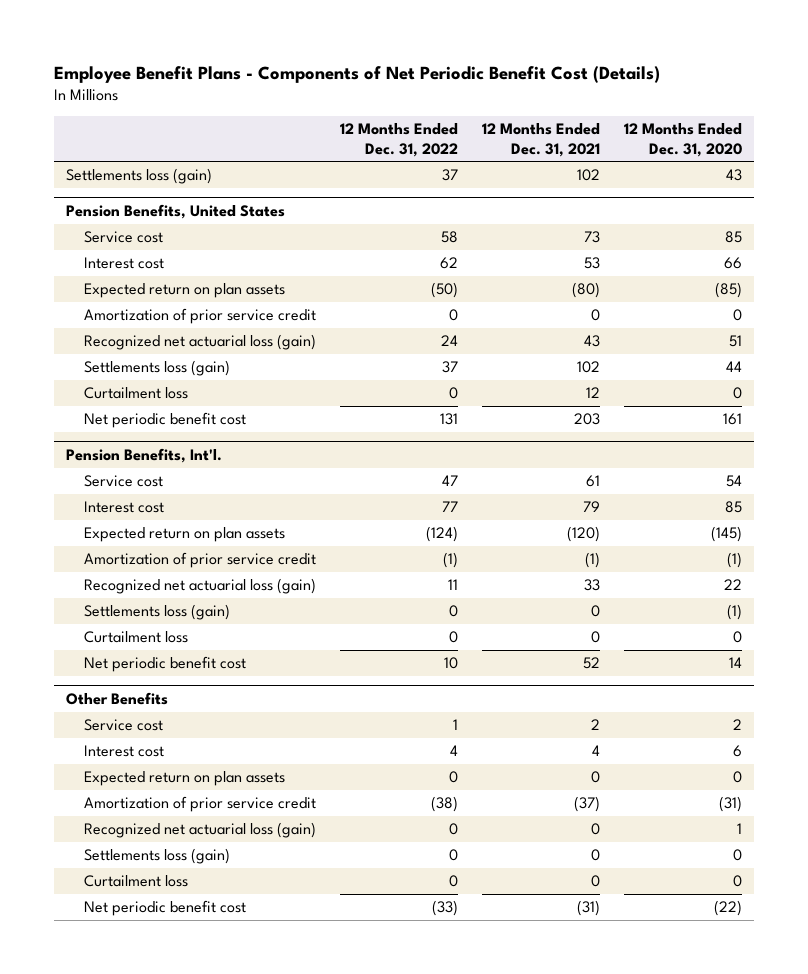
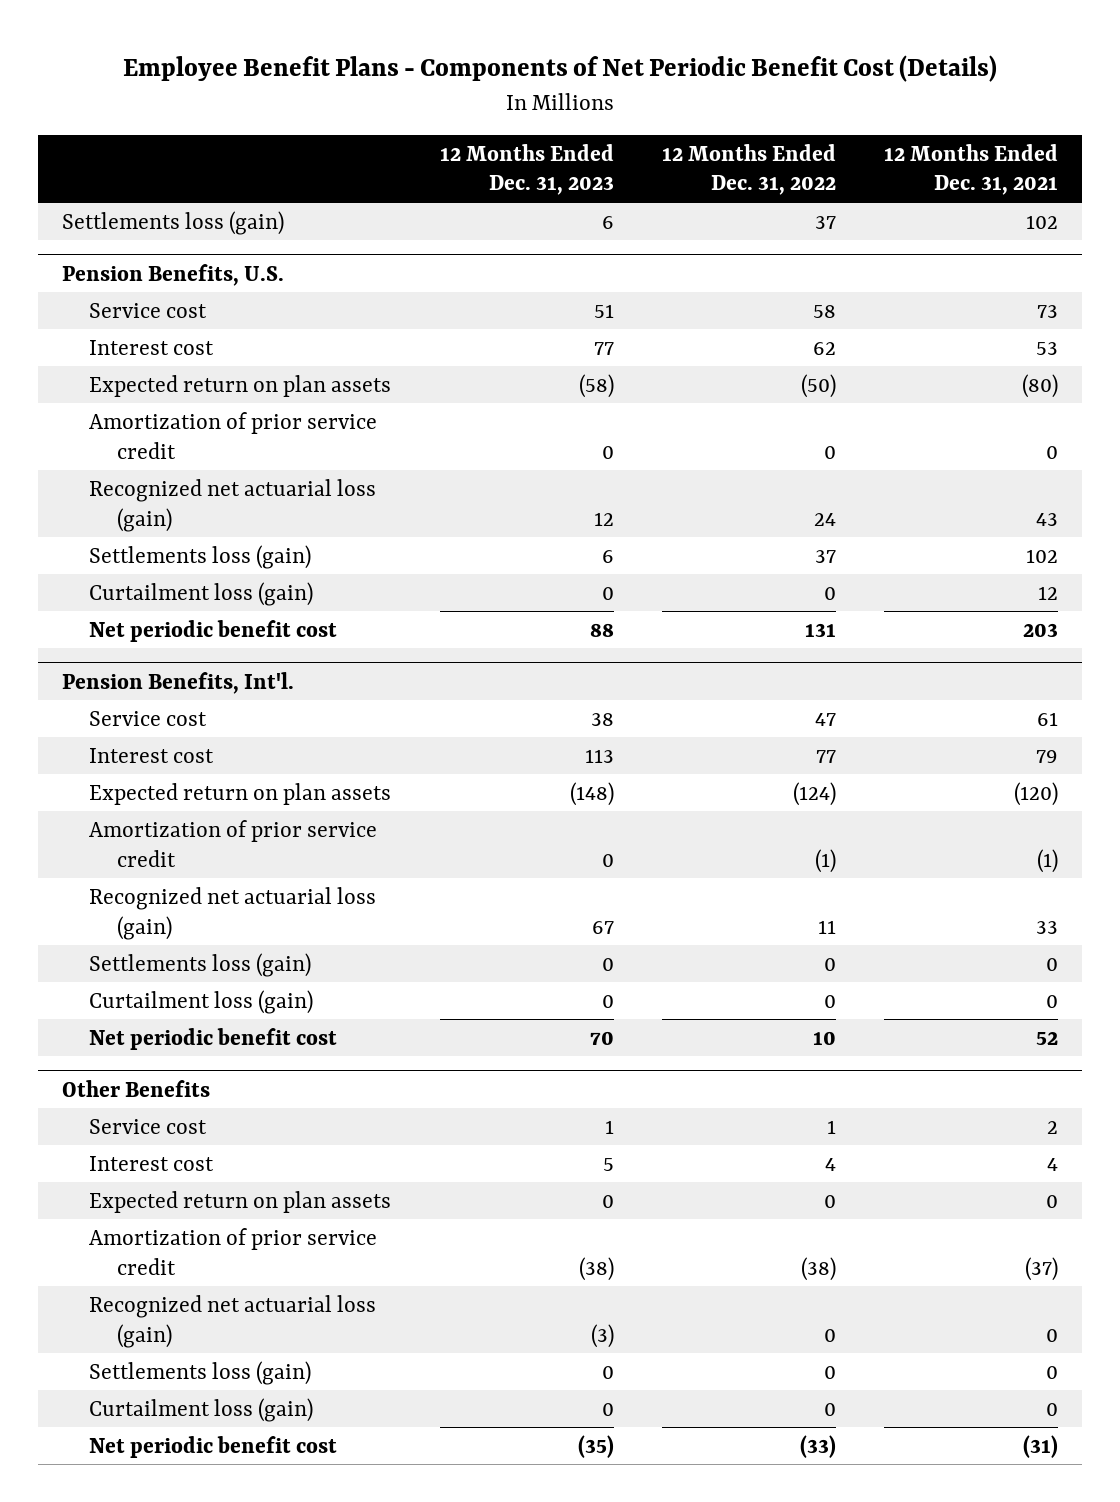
[624,123,743,157] 12 Months Ended Dec. 31, 2020 -> none
none -> [439,143,614,196] 12 Months Ended Dec. 31, 2023
[65,203,285,219] Pension Benefits, United States -> none
none -> [61,263,284,286] Pension Benefits, U.S.
[83,387,188,400] Curtailment loss -> [89,581,314,606] Curtailment loss (gain)
[83,631,188,644] Curtailment loss -> [89,989,314,1014] Curtailment loss (gain)
[83,875,188,888] Curtailment loss -> [89,1397,314,1422] Curtailment loss (gain)

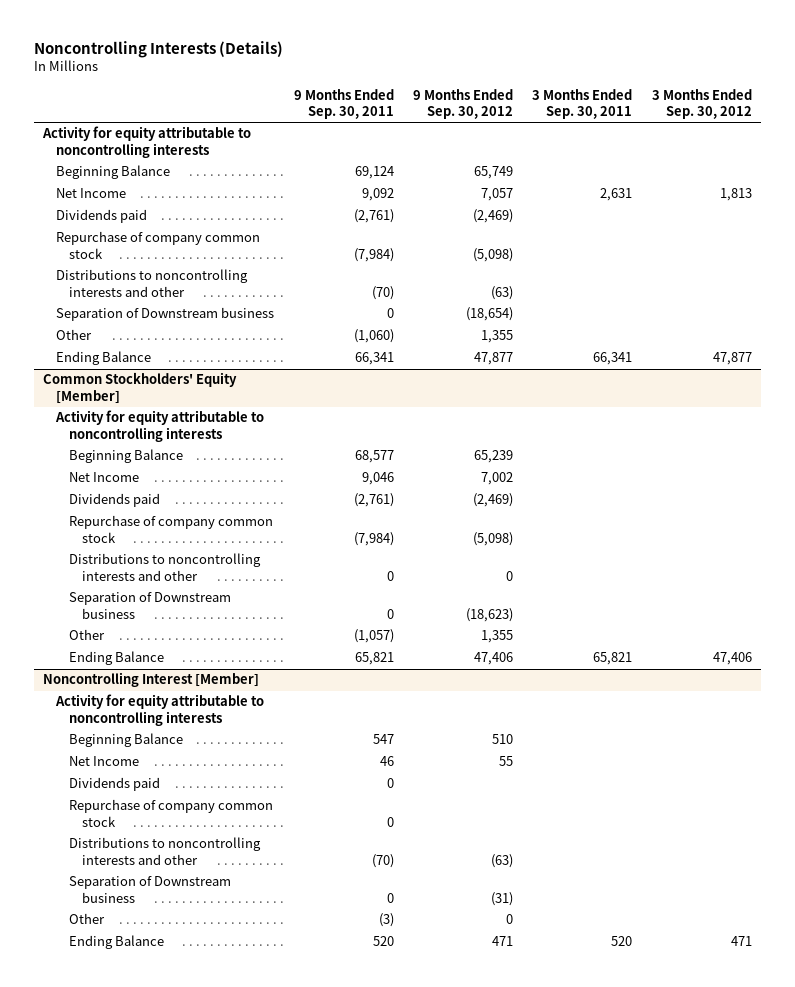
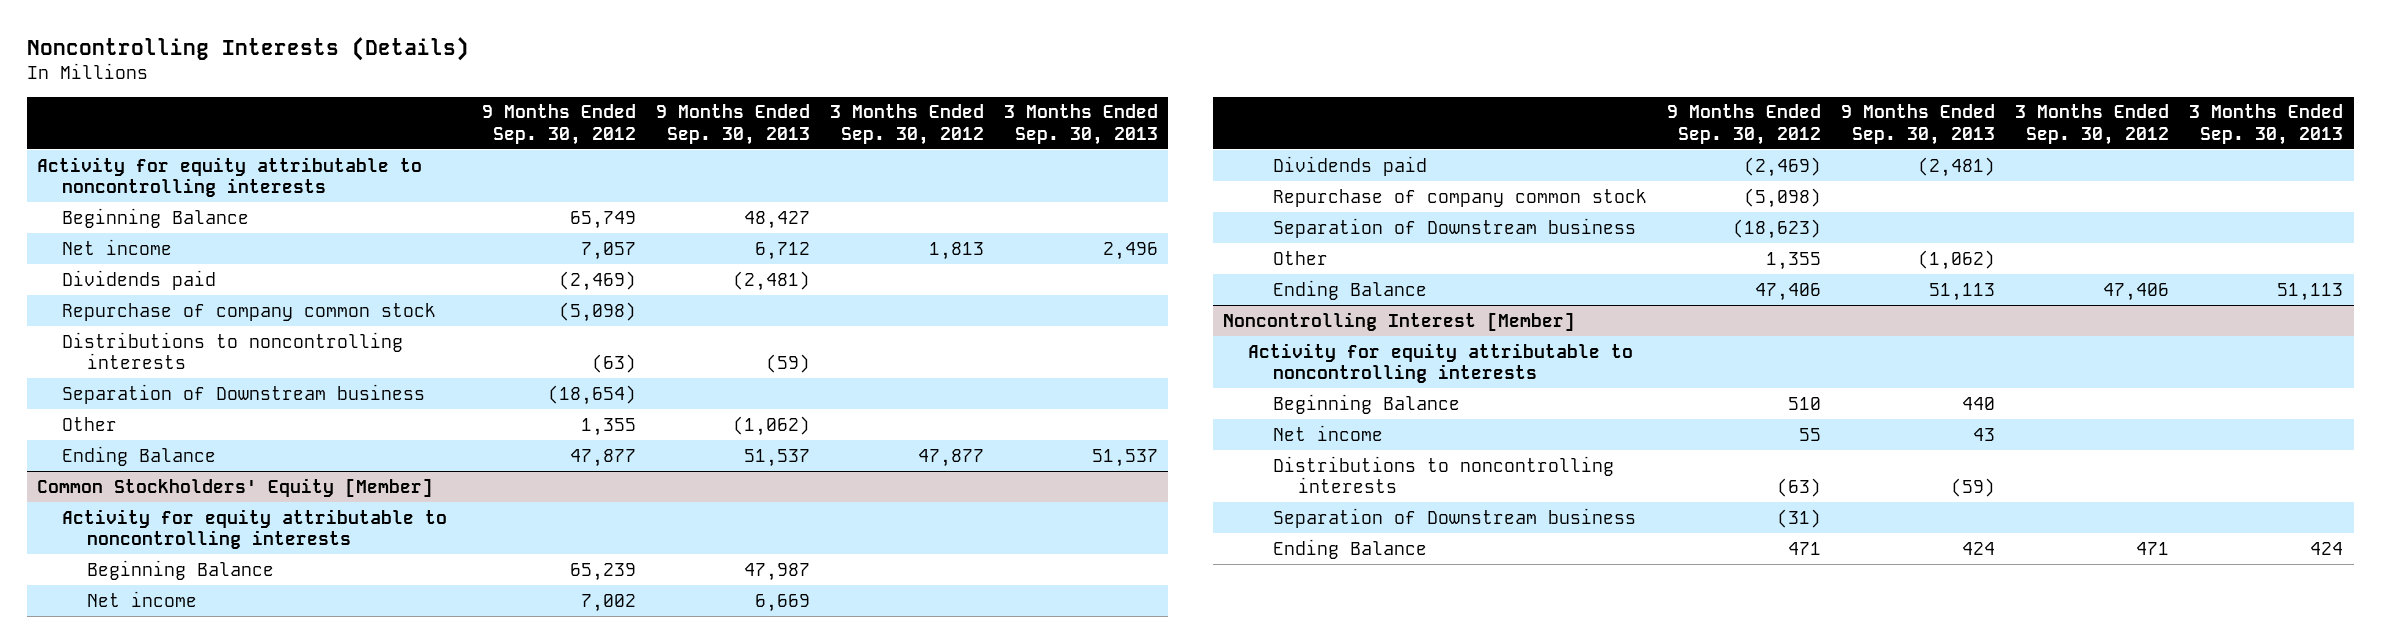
[293,88,394,120] 9 Months Ended Sep. 30, 2011 -> none
[532,88,633,120] 3 Months Ended Sep. 30, 2011 -> none
none -> [655,104,810,145] 9 Months Ended Sep. 30, 2013
none -> [1004,104,1159,145] 3 Months Ended Sep. 30, 2013
[56,188,127,199] Net Income -> [62,238,173,255] Net income
[56,269,249,298] Distributions to noncontrolling interests and other -> [62,331,404,369] Distributions to noncontrolling interests
[69,472,140,483] Net Income -> [87,590,198,607] Net income
[69,553,262,582] Distributions to noncontrolling interests and other -> none
[69,777,161,792] Dividends paid -> none
[69,799,274,828] Repurchase of company common stock -> none
[69,756,140,767] Net Income -> [1272,424,1383,441] Net income
[69,837,262,866] Distributions to noncontrolling interests and other -> [1272,455,1614,493] Distributions to noncontrolling interests
[69,913,106,925] Other -> none

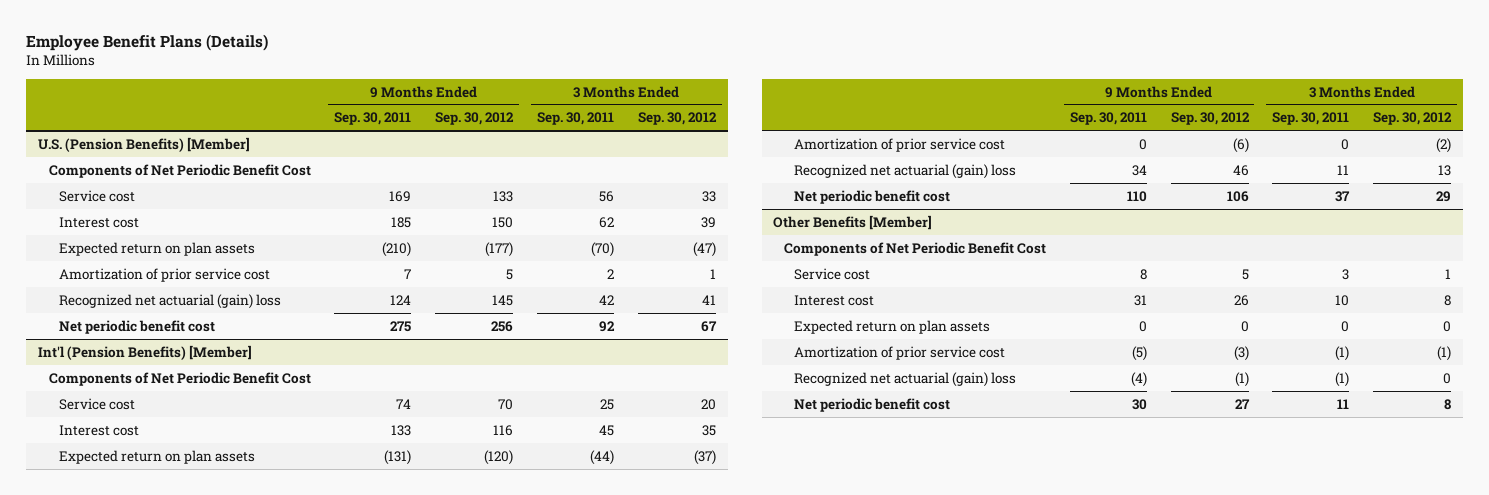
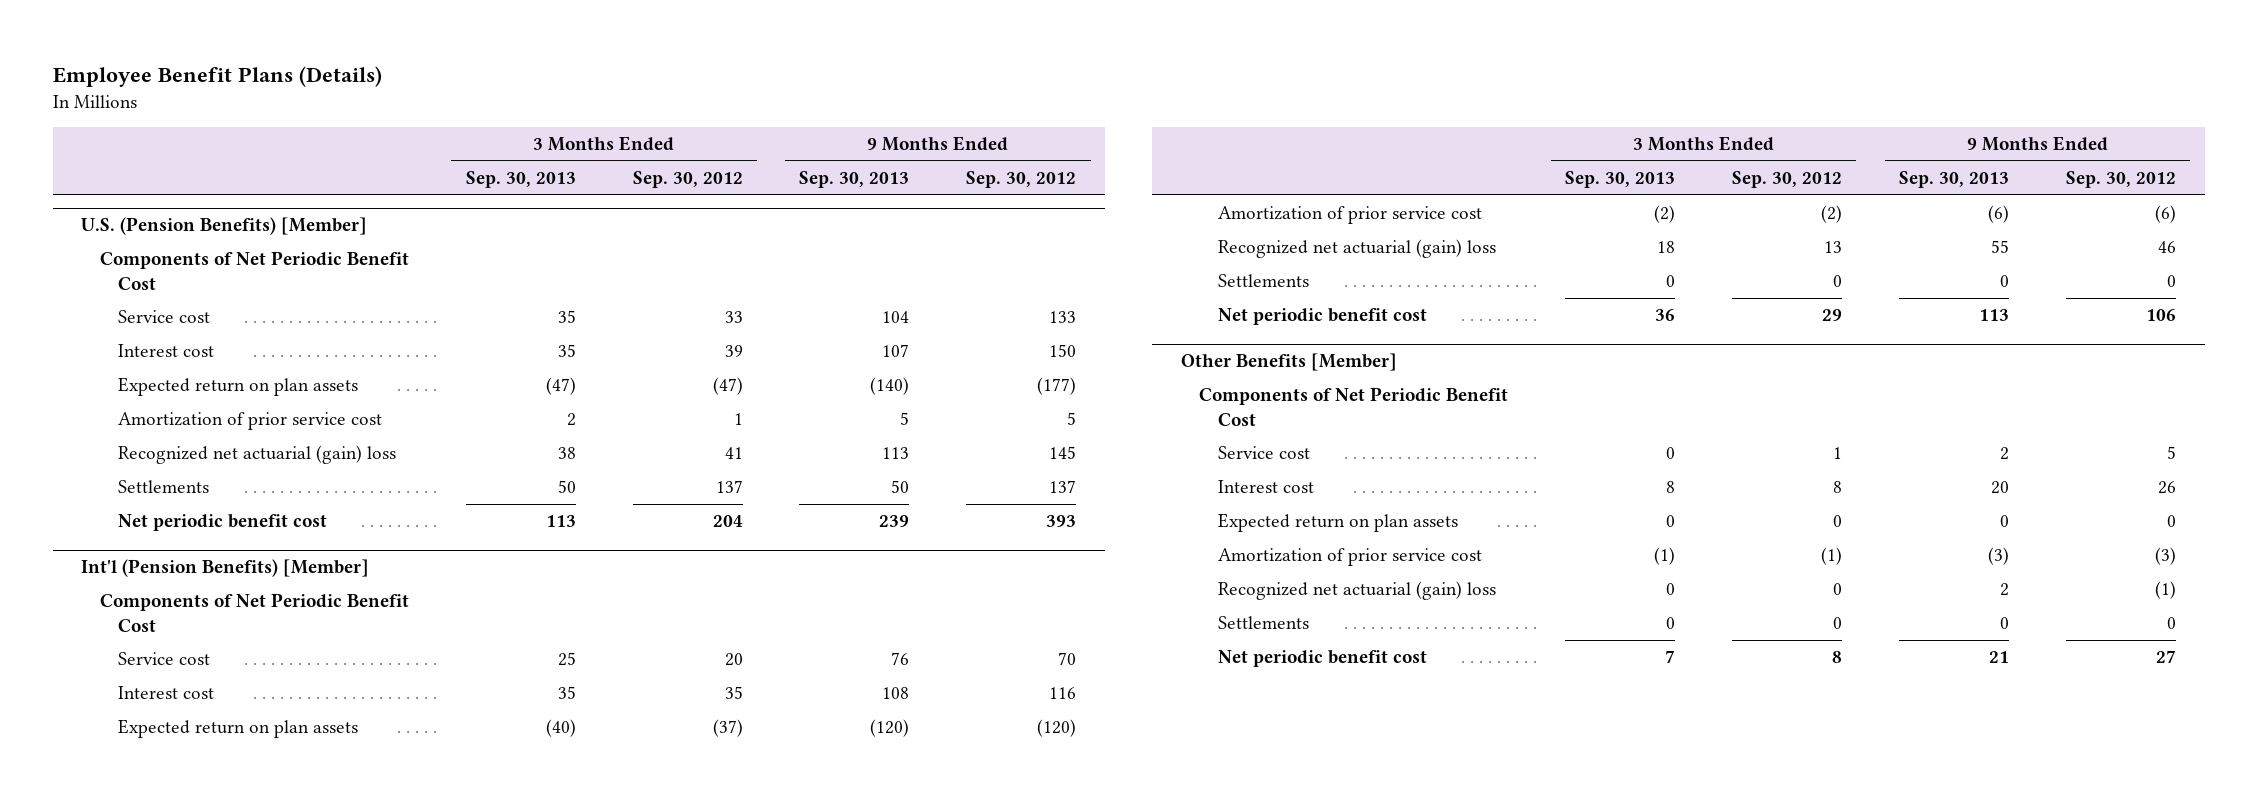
[334,112,412,126] Sep. 30, 2011 -> none
[537,112,615,126] Sep. 30, 2011 -> none
none -> [465,170,576,188] Sep. 30, 2013
none -> [799,170,910,188] Sep. 30, 2013
none -> [118,480,210,494] Settlements
[491,320,514,332] 256 -> [1046,515,1077,528] 393
[700,320,717,332] 67 -> [712,515,743,528] 204
none -> [1217,274,1309,288] Settlements
none -> [1217,616,1309,630] Settlements

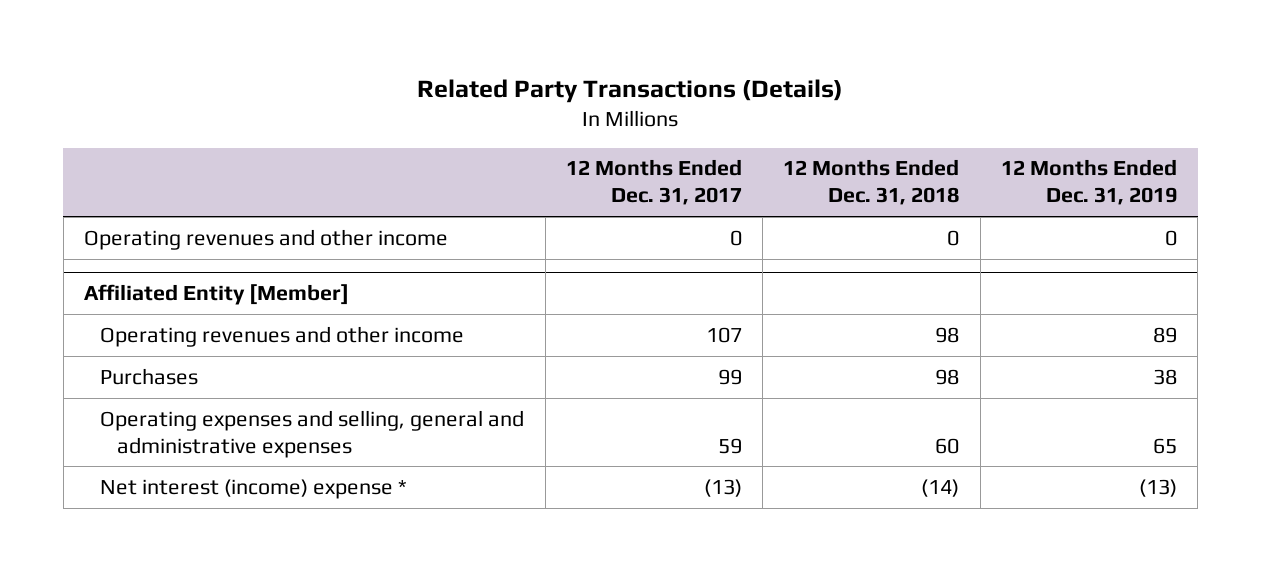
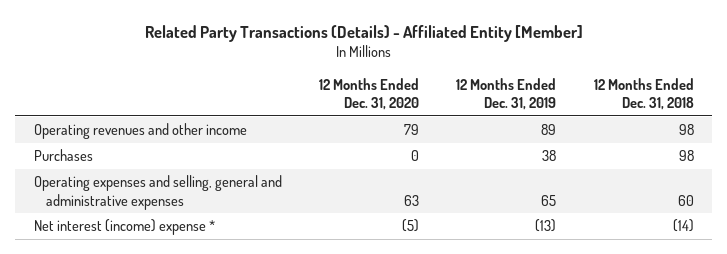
[417,78,844,103] Related Party Transactions (Details) -> [144,24,583,42] Related Party Transactions (Details) - Affiliated Entity [Member]
[565,159,742,206] 12 Months Ended Dec. 31, 2017 -> none
none -> [319,77,420,111] 12 Months Ended Dec. 31, 2020
[83,228,448,250] Operating revenues and other income -> none
[83,284,349,306] Affiliated Entity [Member] -> none

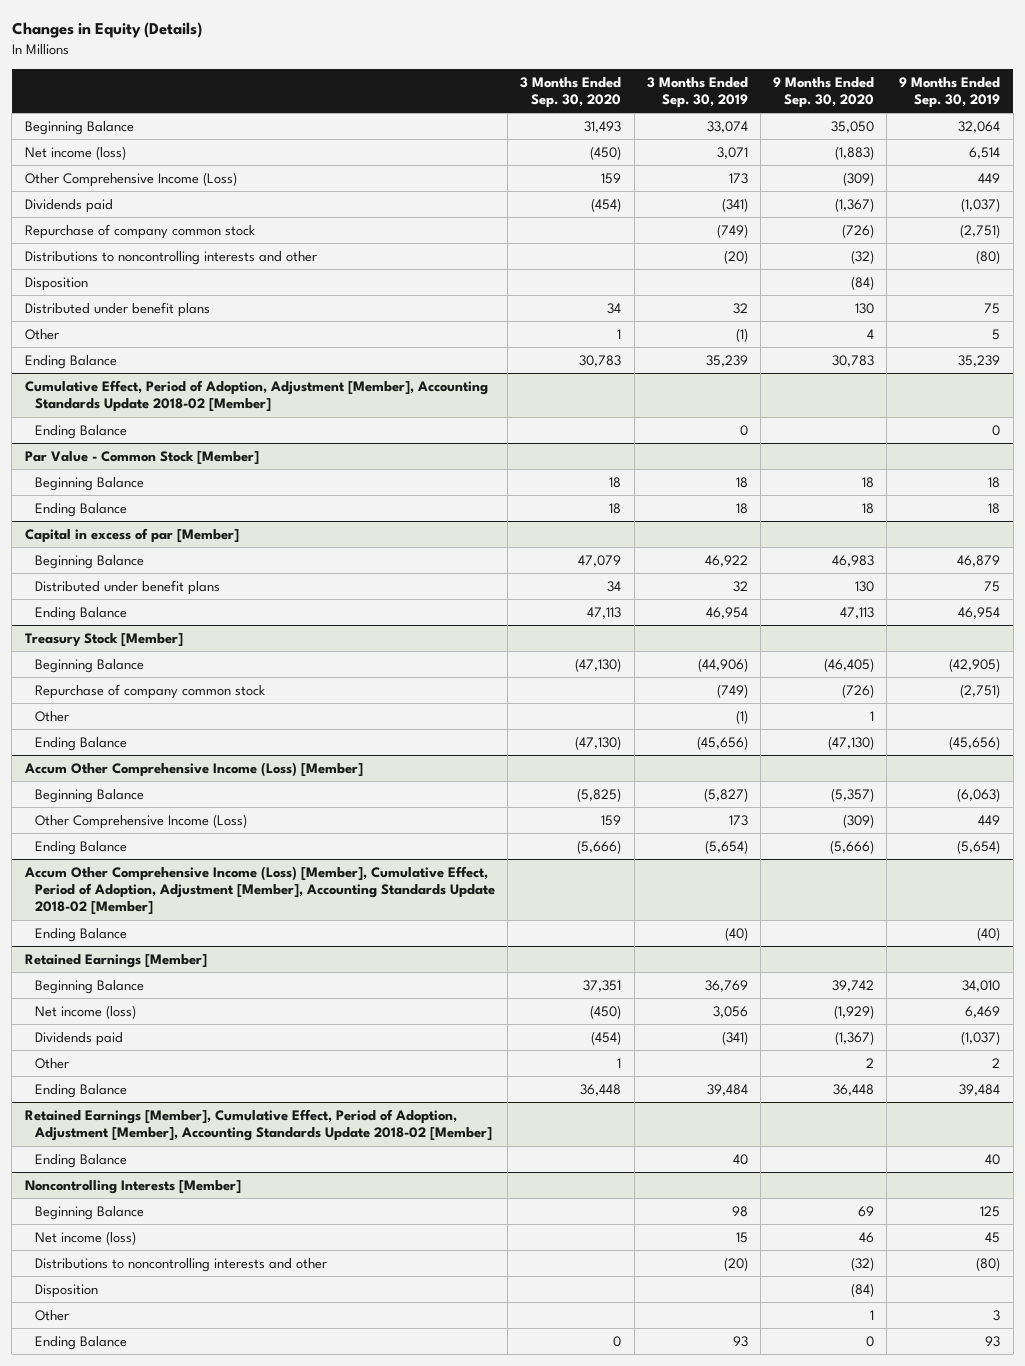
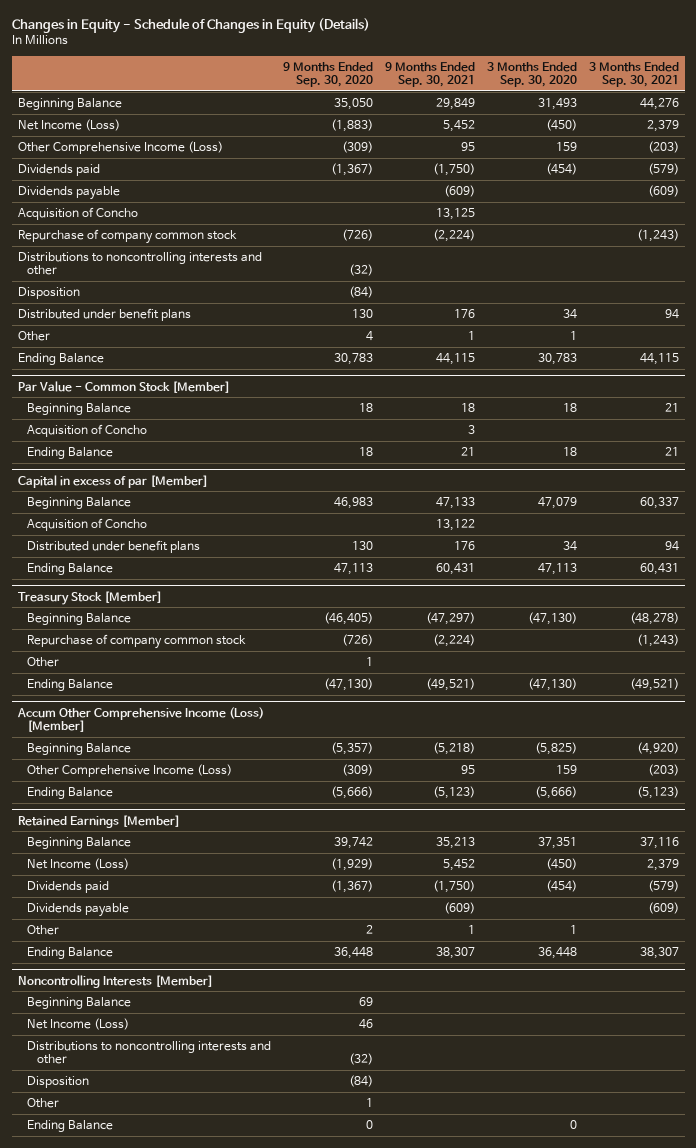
[11,22,202,39] Changes in Equity (Details) -> [11,18,370,34] Changes in Equity - Schedule of Changes in Equity (Details)
[646,76,748,108] 3 Months Ended Sep. 30, 2019 -> none
[899,76,1001,108] 9 Months Ended Sep. 30, 2019 -> none
none -> [384,61,475,87] 9 Months Ended Sep. 30, 2021
none -> [588,61,679,87] 3 Months Ended Sep. 30, 2021
[24,145,126,160] Net income (loss) -> [17,118,120,131] Net Income (Loss)
none -> [17,185,120,200] Dividends payable
none -> [17,206,138,220] Acquisition of Concho
[24,379,488,413] Cumulative Effect, Period of Adoption, Adjustment [Member], Accounting Standards Update 2018-02 [Member] -> none
[34,424,127,439] Ending Balance -> none
none -> [27,423,148,437] Acquisition of Concho
none -> [27,517,148,531] Acquisition of Concho
[23,865,495,916] Accum Other Comprehensive Income (Loss) [Member], Cumulative Effect, Period of Adoption, Adjustment [Member], Accounting Standards Update 2018-02 [Member] -> none
[34,927,127,942] Ending Balance -> none
[34,1004,136,1019] Net income (loss) -> [27,857,130,870] Net Income (Loss)
none -> [27,902,130,917] Dividends payable
[24,1108,492,1142] Retained Earnings [Member], Cumulative Effect, Period of Adoption, Adjustment [Member], Accounting Standards Update 2018-02 [Member] -> none
[34,1153,127,1168] Ending Balance -> none
[34,1230,136,1245] Net income (loss) -> [27,1017,130,1030] Net Income (Loss)

